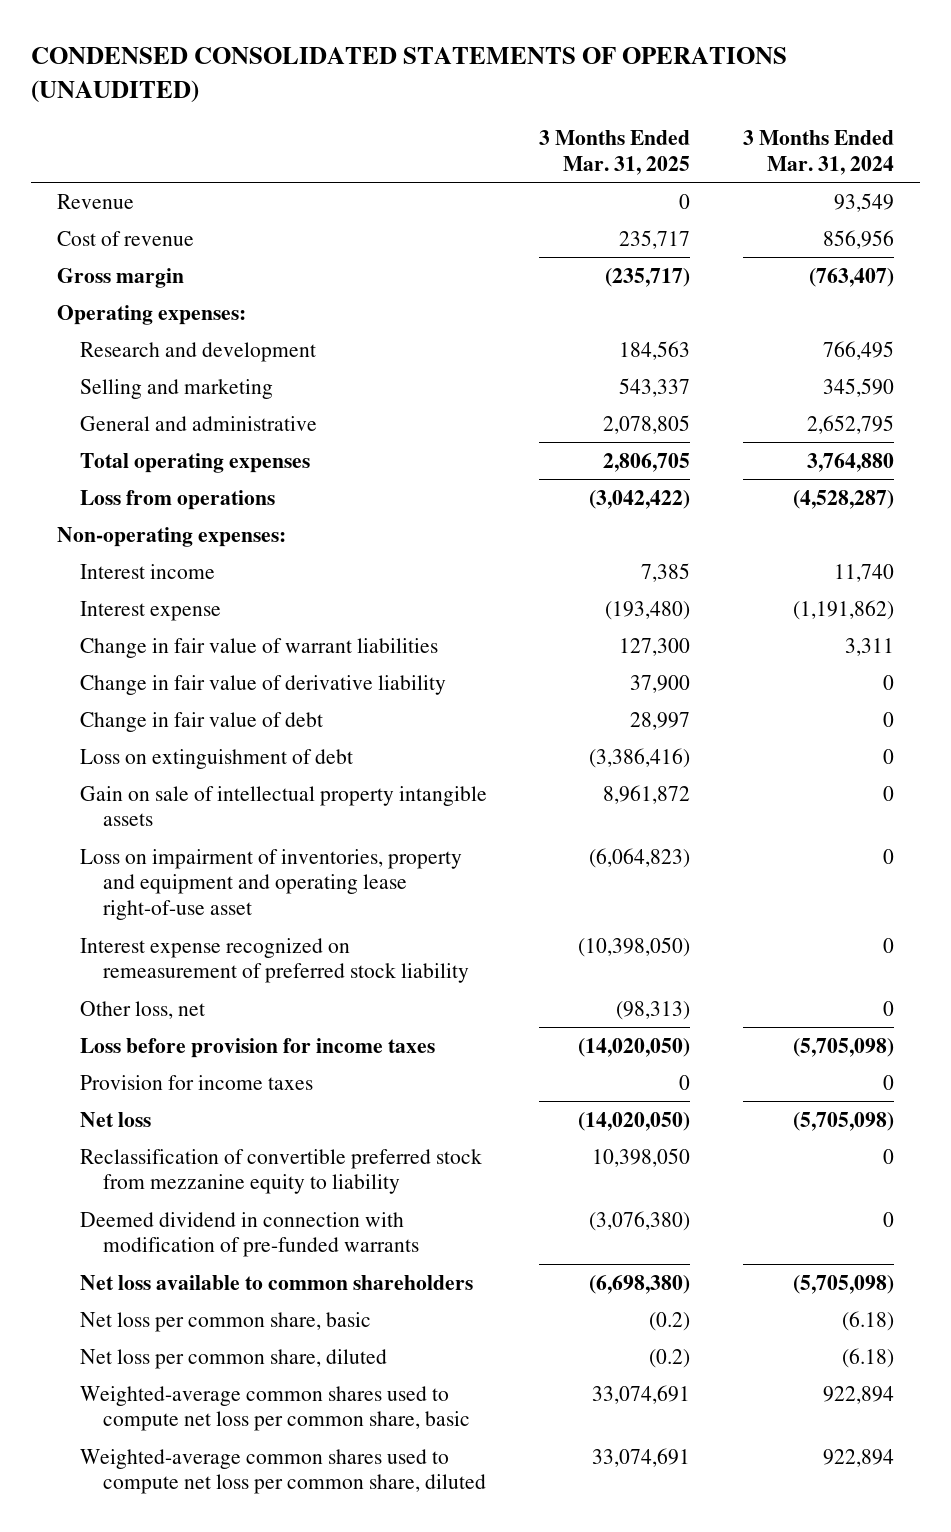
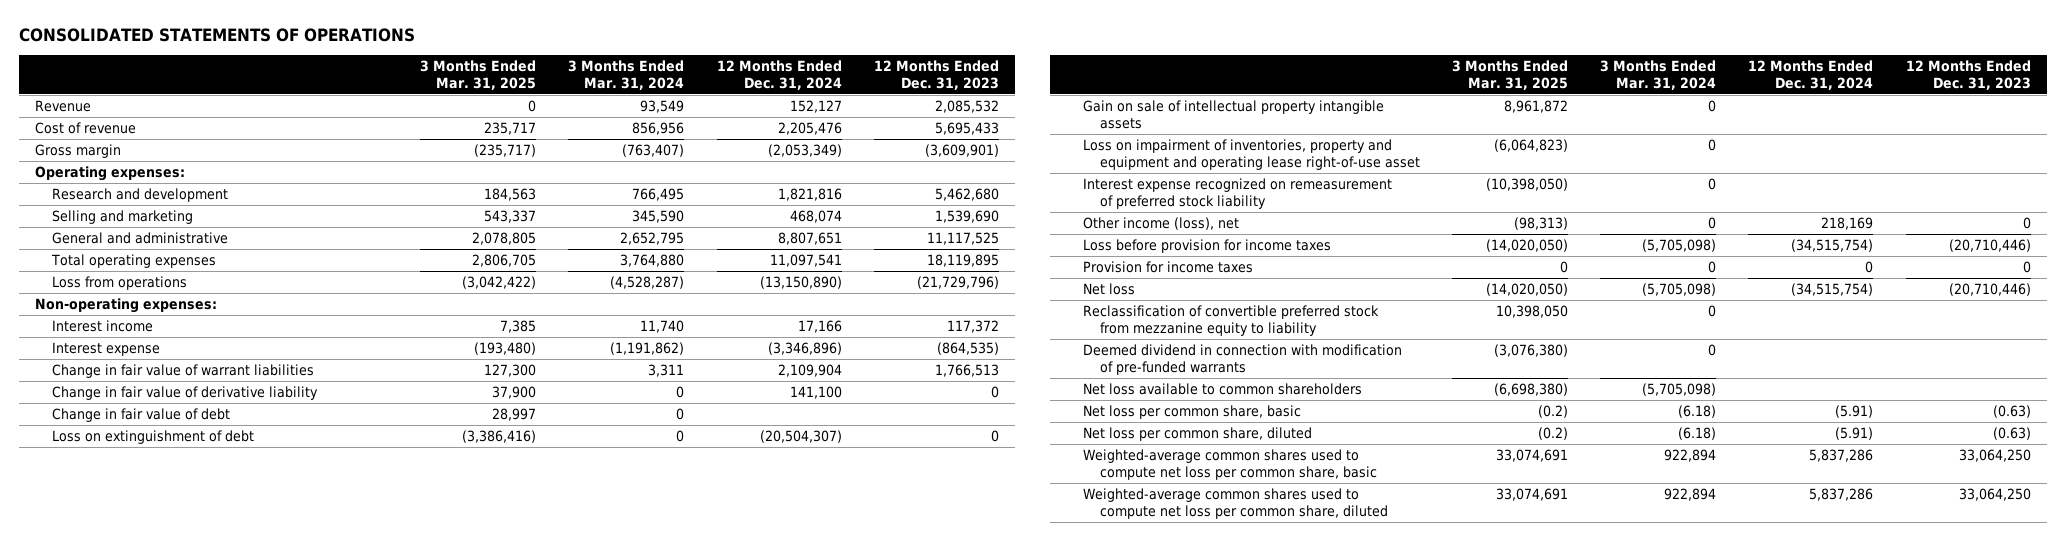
[30,47,787,103] CONDENSED CONSOLIDATED STATEMENTS OF OPERATIONS (UNAUDITED) -> [18,27,415,42] CONSOLIDATED STATEMENTS OF OPERATIONS
none -> [716,60,842,90] 12 Months Ended Dec. 31, 2024
none -> [873,60,999,90] 12 Months Ended Dec. 31, 2023
[80,1000,206,1019] Other loss, net -> [1083,217,1240,231] Other income (loss), net

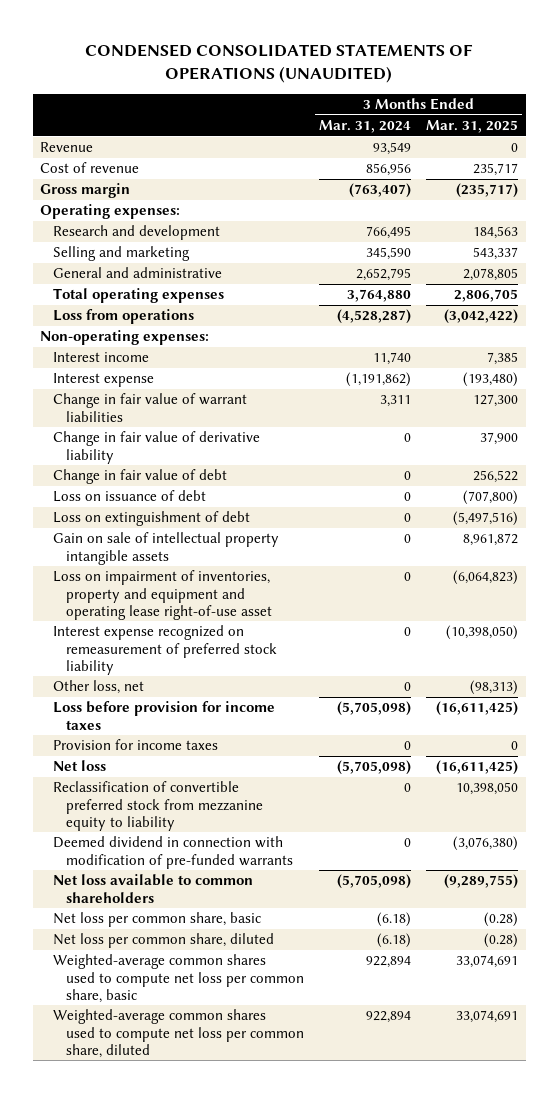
[18,27,415,42] CONSOLIDATED STATEMENTS OF OPERATIONS -> [85,43,474,84] CONDENSED CONSOLIDATED STATEMENTS OF OPERATIONS (UNAUDITED)
[716,60,842,90] 12 Months Ended Dec. 31, 2024 -> none
[873,60,999,90] 12 Months Ended Dec. 31, 2023 -> none
[492,408,537,422] 28,997 -> [473,470,519,484] 256,522
none -> [53,490,207,503] Loss on issuance of debt
[462,430,537,444] (3,386,416) -> [453,511,519,527] (5,497,516)
[1083,217,1240,231] Other income (loss), net -> [53,680,145,695] Other loss, net
[1485,239,1568,253] (14,020,050) -> [436,701,519,717] (16,611,425)
[1485,283,1568,297] (14,020,050) -> [436,760,519,776] (16,611,425)
[1493,383,1568,397] (6,698,380) -> [444,874,519,890] (9,289,755)
[1537,405,1568,419] (0.2) -> [484,912,519,928] (0.28)
[1537,427,1568,441] (0.2) -> [484,933,519,949] (0.28)

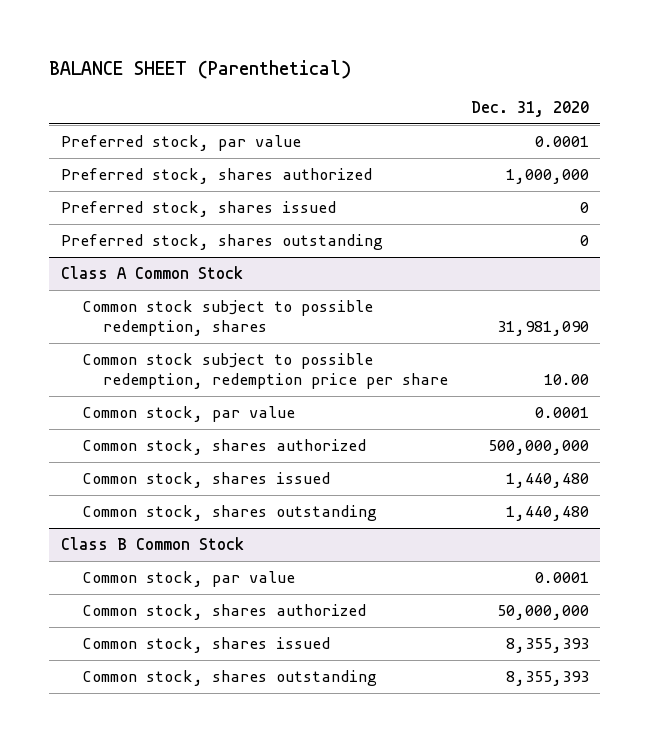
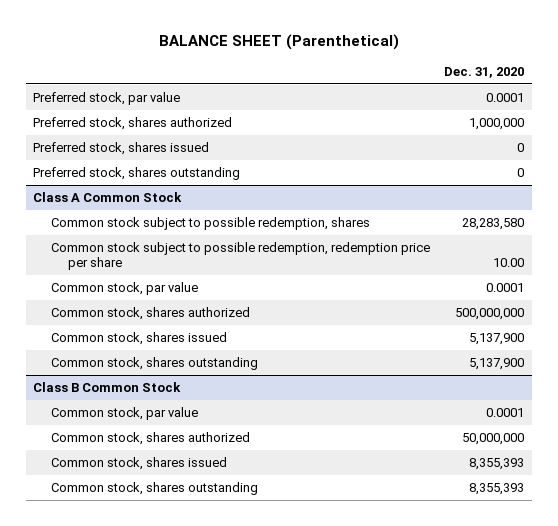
[496,320,589,336] 31,981,090 -> [462,217,525,230] 28,283,580
[505,472,589,488] 1,440,480 -> [469,332,525,345] 5,137,900
[505,505,589,521] 1,440,480 -> [469,357,525,370] 5,137,900

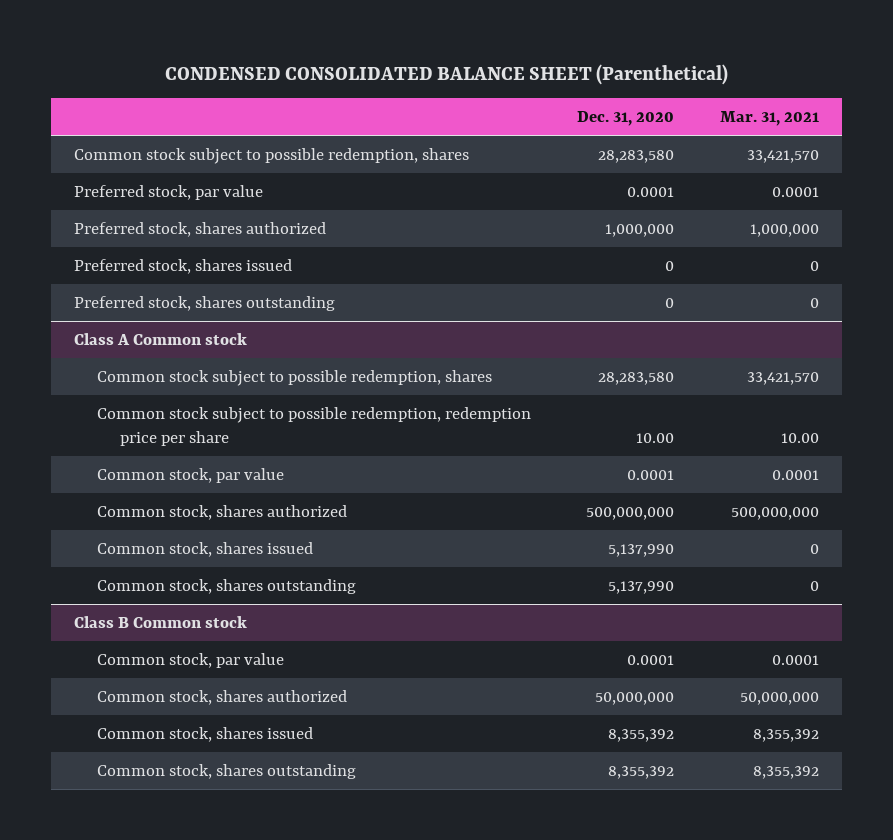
[158,34,399,51] BALANCE SHEET (Parenthetical) -> [164,63,728,85] CONDENSED CONSOLIDATED BALANCE SHEET (Parenthetical)
none -> [720,110,820,126] Mar. 31, 2021
none -> [74,147,470,164] Common stock subject to possible redemption, shares
[33,191,183,202] Class A Common Stock -> [74,332,248,345] Class A Common stock
[469,332,525,345] 5,137,900 -> [608,543,675,557] 5,137,990
[469,357,525,370] 5,137,900 -> [608,580,675,594] 5,137,990
[33,381,182,392] Class B Common Stock -> [74,615,248,628] Class B Common stock
[469,457,525,470] 8,355,393 -> [608,728,675,742] 8,355,392
[469,482,525,495] 8,355,393 -> [608,765,675,779] 8,355,392

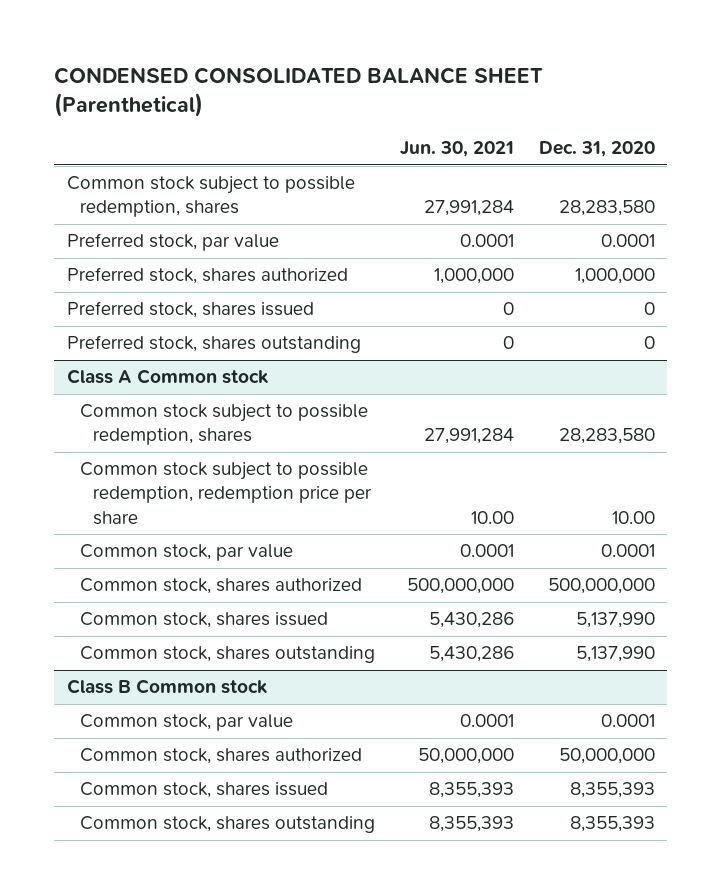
[720,110,820,126] Mar. 31, 2021 -> none
none -> [399,141,514,158] Jun. 30, 2021
[608,728,675,742] 8,355,392 -> [569,782,655,799] 8,355,393
[608,765,675,779] 8,355,392 -> [569,816,655,833] 8,355,393

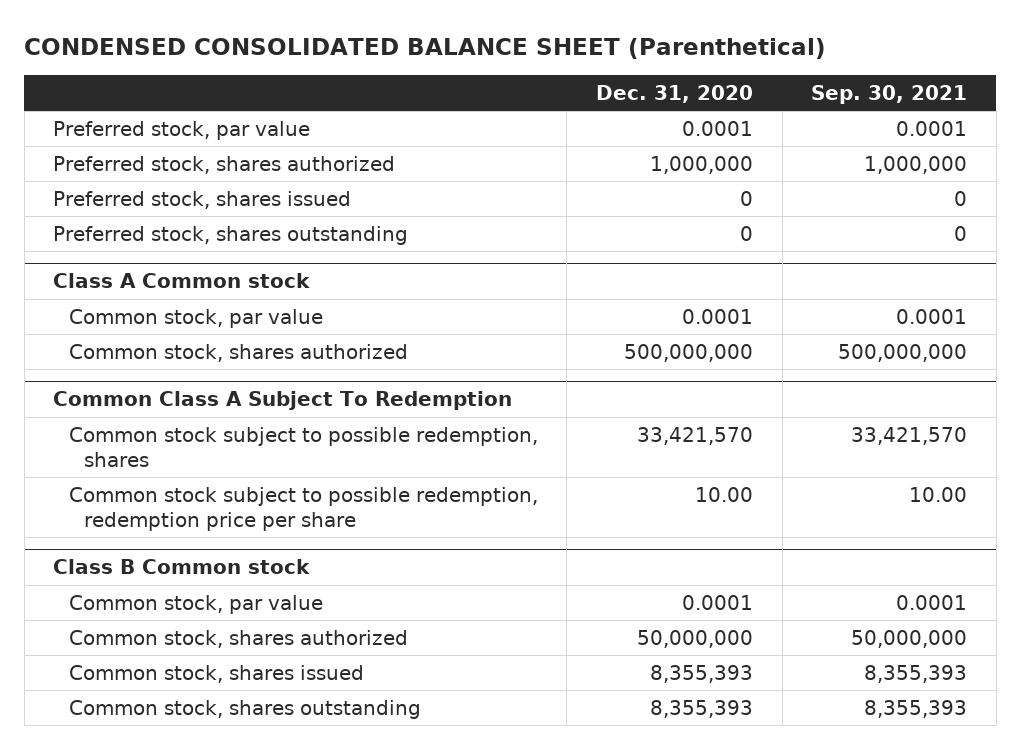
[399,141,514,158] Jun. 30, 2021 -> none
none -> [811,84,968,104] Sep. 30, 2021
[66,176,355,218] Common stock subject to possible redemption, shares -> none
[79,404,368,446] Common stock subject to possible redemption, shares -> none
[79,462,373,525] Common stock subject to possible redemption, redemption price per share -> none
[79,612,328,629] Common stock, shares issued -> none
[79,646,375,664] Common stock, shares outstanding -> none
none -> [53,391,513,411] Common Class A Subject To Redemption
none -> [68,426,538,467] Common stock subject to possible redemption, shares
none -> [68,486,538,531] Common stock subject to possible redemption, redemption price per share

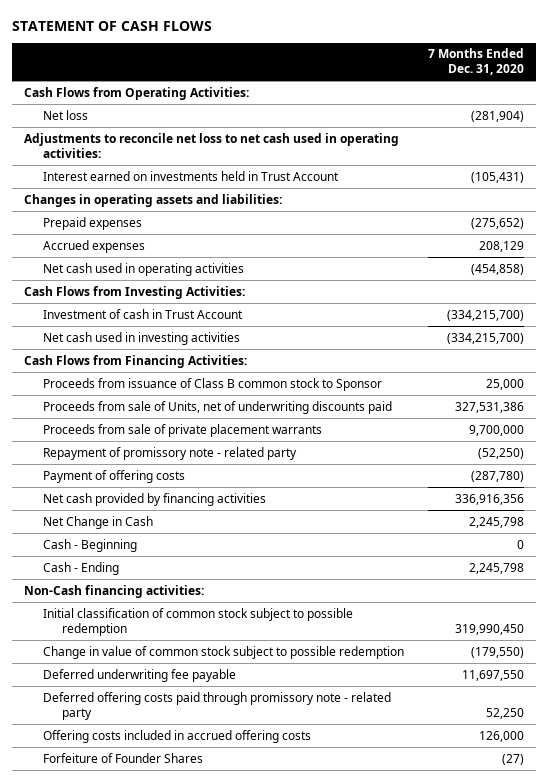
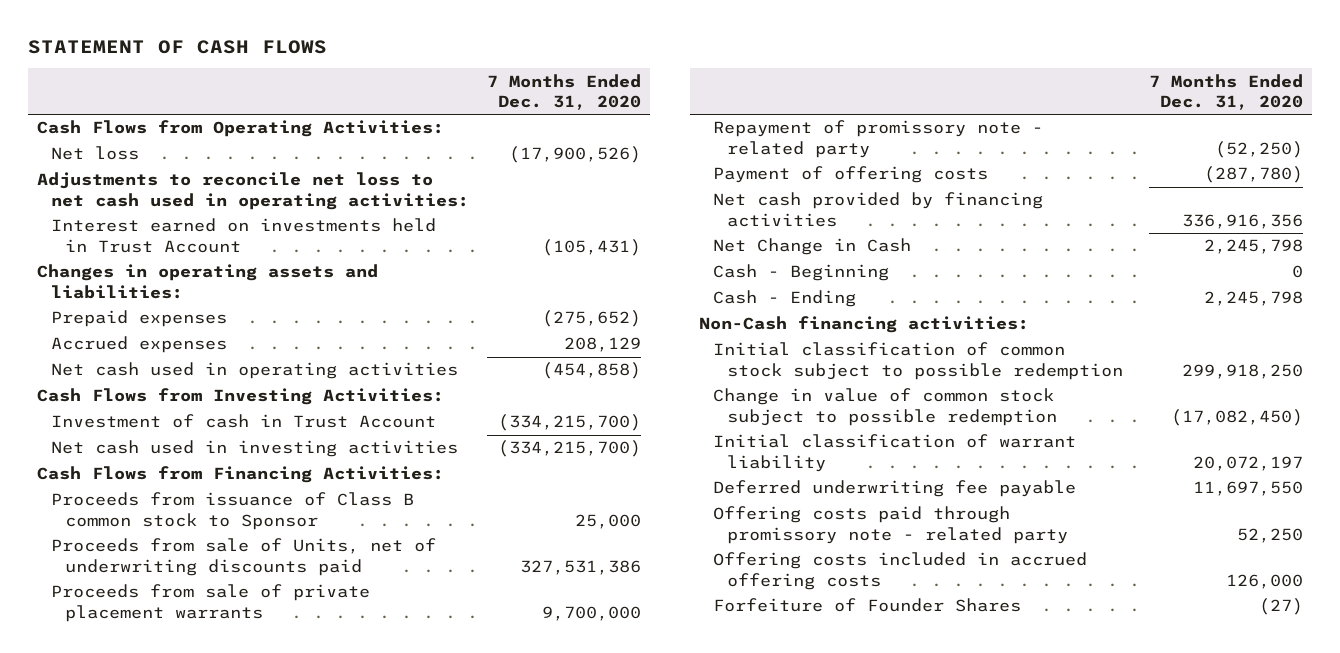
[471,110,525,122] (281,904) -> [509,146,642,164] (17,900,526)
[455,623,525,635] 319,990,450 -> [1181,363,1303,379] 299,918,250
[471,646,525,658] (179,550) -> [1170,408,1303,426] (17,082,450)
none -> [712,434,1076,472] Initial classification of warrant liability
[43,691,392,720] Deferred offering costs paid through promissory note - related party -> [712,506,1068,544] Offering costs paid through promissory note - related party

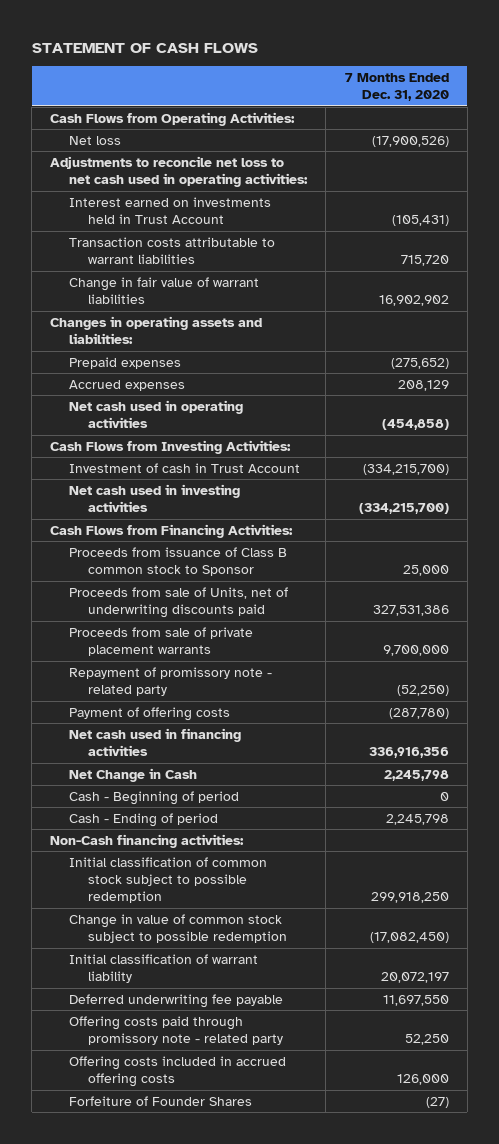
none -> [69,236,276,265] Transaction costs attributable to warrant liabilities
none -> [69,276,260,305] Change in fair value of warrant liabilities
[712,192,1043,227] Net cash provided by financing activities -> [69,727,242,757] Net cash used in financing activities
[712,264,889,282] Cash - Beginning -> [69,790,240,805] Cash - Beginning of period
[712,290,856,308] Cash - Ending -> [69,812,219,827] Cash - Ending of period

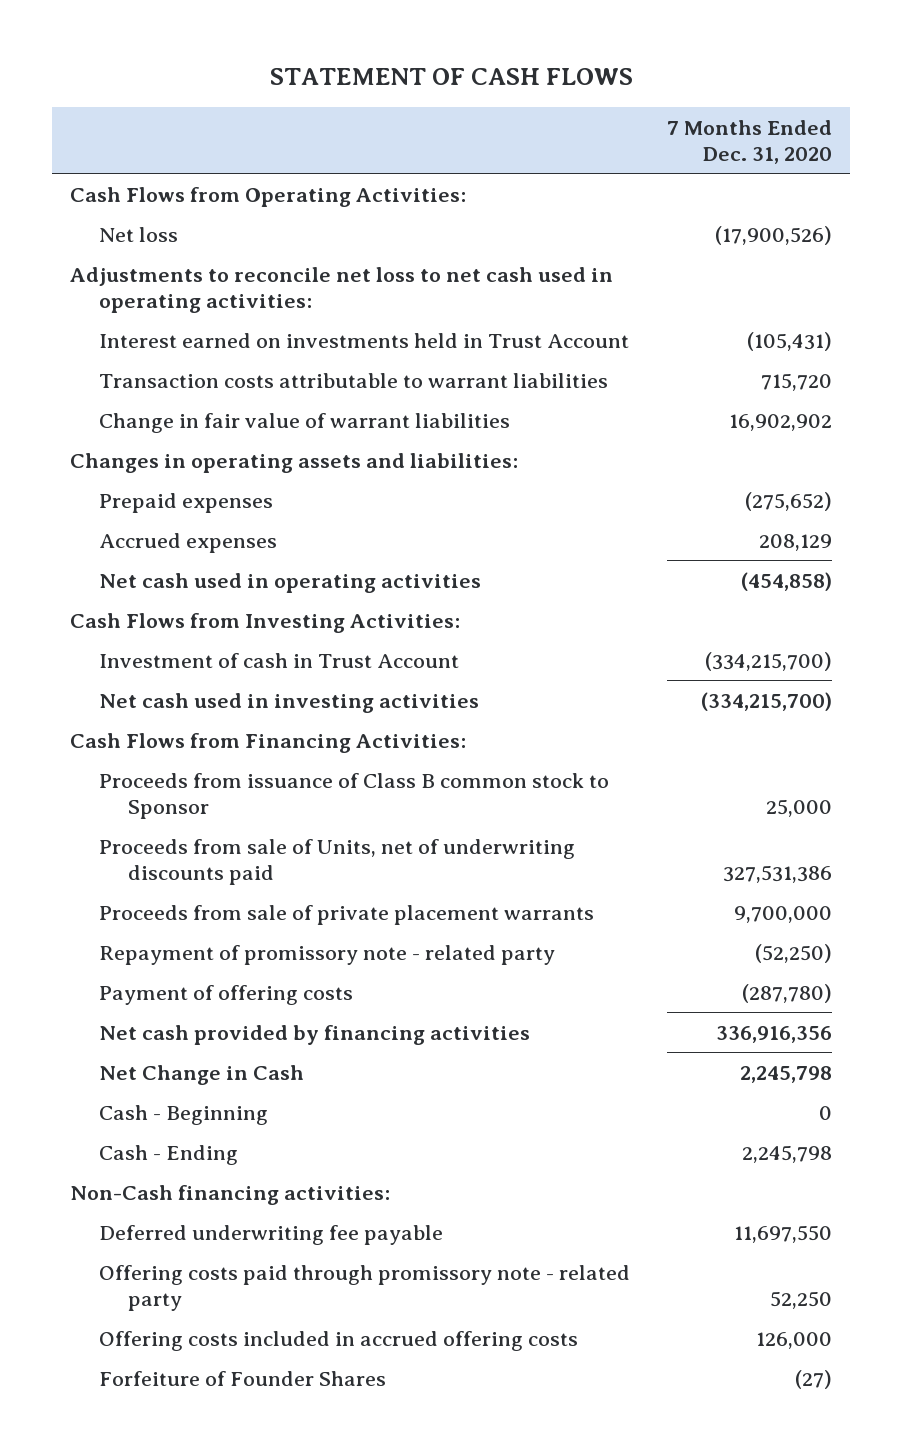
[69,727,242,757] Net cash used in financing activities -> [99,1024,531,1045] Net cash provided by financing activities
[69,790,240,805] Cash - Beginning of period -> [99,1104,269,1125] Cash - Beginning
[69,812,219,827] Cash - Ending of period -> [99,1144,239,1165] Cash - Ending
[69,856,268,904] Initial classification of common stock subject to possible redemption -> none
[69,913,287,944] Change in value of common stock subject to possible redemption -> none
[69,953,259,984] Initial classification of warrant liability -> none

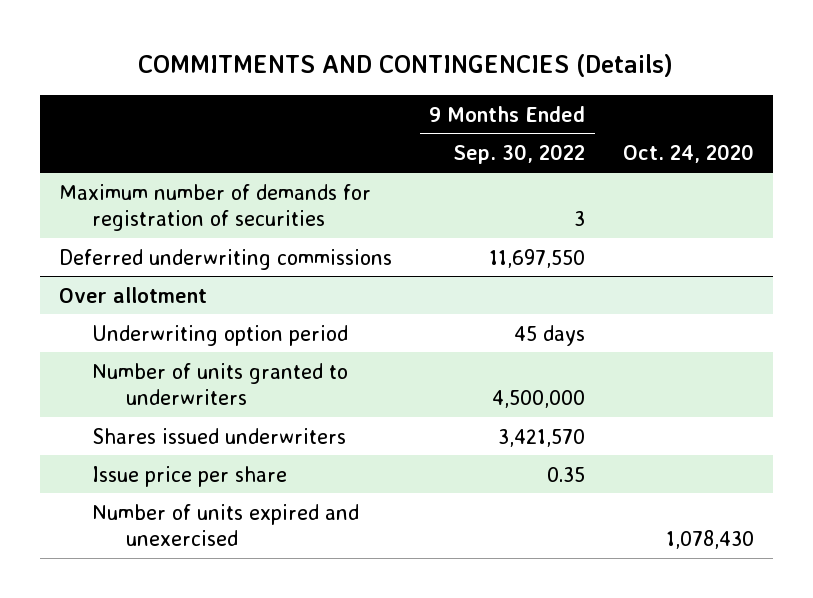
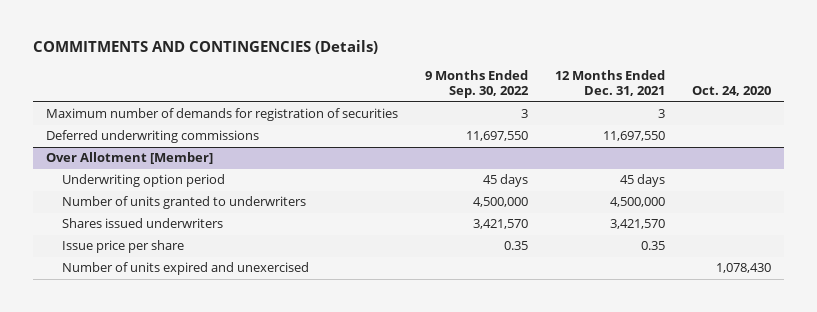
none -> [554,70,665,97] 12 Months Ended Dec. 31, 2021
[58,286,207,303] Over allotment -> [46,152,214,165] Over Allotment [Member]

